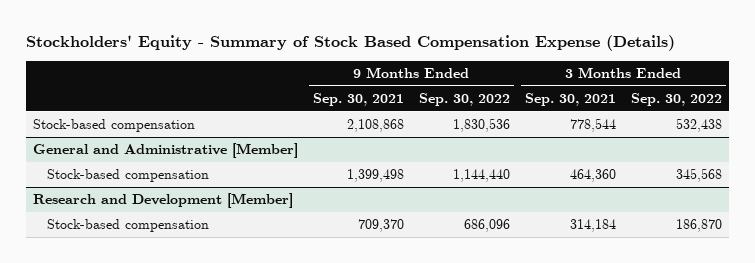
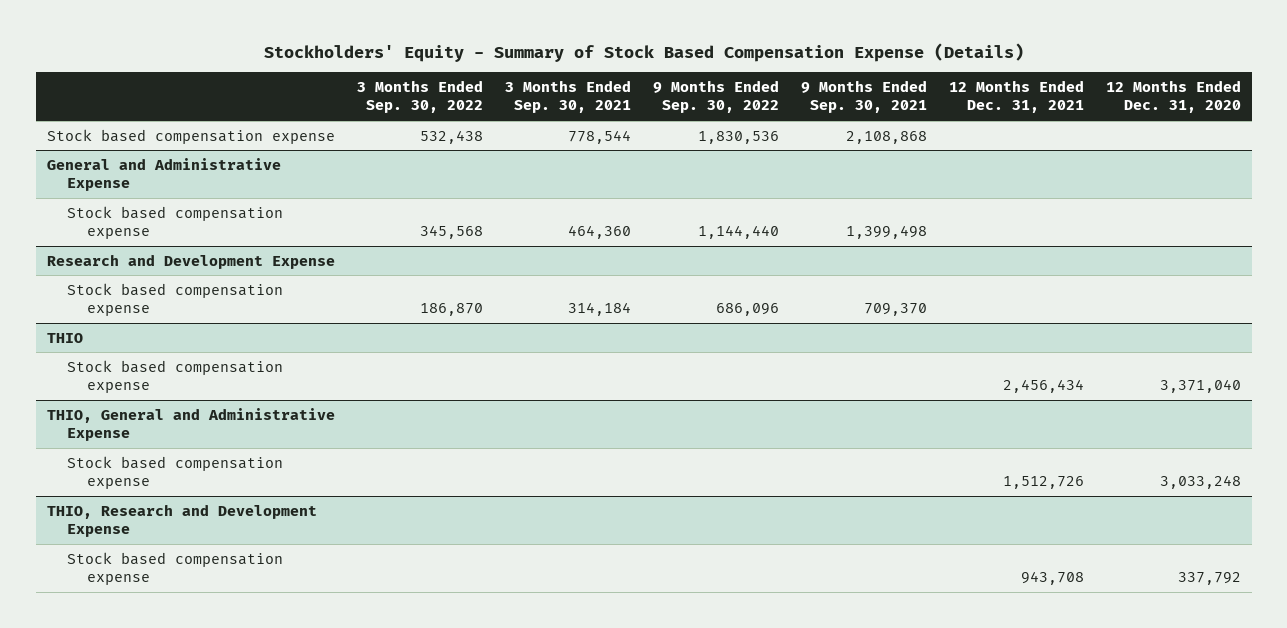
none -> [948,79,1084,114] 12 Months Ended Dec. 31, 2021
none -> [1105,79,1241,114] 12 Months Ended Dec. 31, 2020
[33,119,196,133] Stock-based compensation -> [46,128,335,144] Stock based compensation expense
[33,143,299,159] General and Administrative [Member] -> [46,157,281,192] General and Administrative Expense
[47,169,210,183] Stock-based compensation -> [66,205,283,240] Stock based compensation expense
[33,193,294,209] Research and Development [Member] -> [46,253,335,269] Research and Development Expense
[47,219,210,233] Stock-based compensation -> [66,282,283,317] Stock based compensation expense
none -> [46,332,83,343] THIO
none -> [66,359,283,394] Stock based compensation expense
none -> [46,407,335,442] THIO, General and Administrative Expense
none -> [66,455,283,490] Stock based compensation expense
none -> [46,503,317,538] THIO, Research and Development Expense
none -> [66,551,283,586] Stock based compensation expense

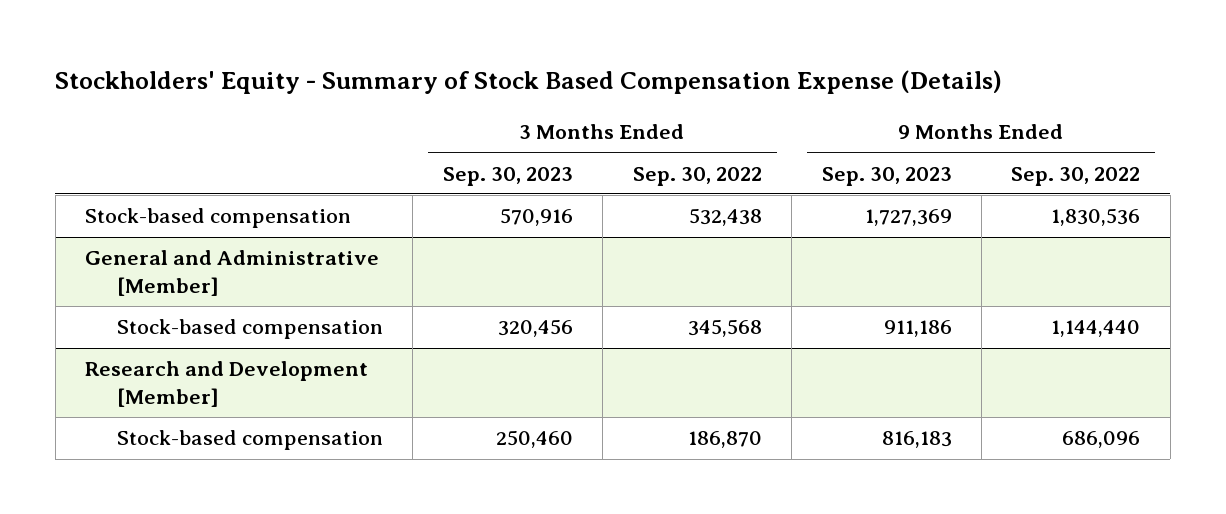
[504,79,631,114] 3 Months Ended Sep. 30, 2021 -> none
[800,79,927,114] 9 Months Ended Sep. 30, 2021 -> none
[948,79,1084,114] 12 Months Ended Dec. 31, 2021 -> none
[1105,79,1241,114] 12 Months Ended Dec. 31, 2020 -> none
none -> [442,166,573,186] Sep. 30, 2023
none -> [821,166,952,186] Sep. 30, 2023
[46,332,83,343] THIO -> none
[66,359,283,394] Stock based compensation expense -> none
[46,407,335,442] THIO, General and Administrative Expense -> none
[66,455,283,490] Stock based compensation expense -> none
[46,503,317,538] THIO, Research and Development Expense -> none
[66,551,283,586] Stock based compensation expense -> none
[46,128,335,144] Stock based compensation expense -> [85,208,352,229] Stock-based compensation
[46,157,281,192] General and Administrative Expense -> [85,250,380,297] General and Administrative [Member]
[66,205,283,240] Stock based compensation expense -> [116,319,383,340] Stock-based compensation
[46,253,335,269] Research and Development Expense -> [85,361,369,408] Research and Development [Member]
[66,282,283,317] Stock based compensation expense -> [116,430,383,451] Stock-based compensation

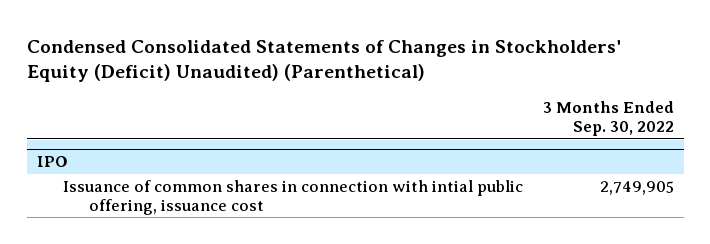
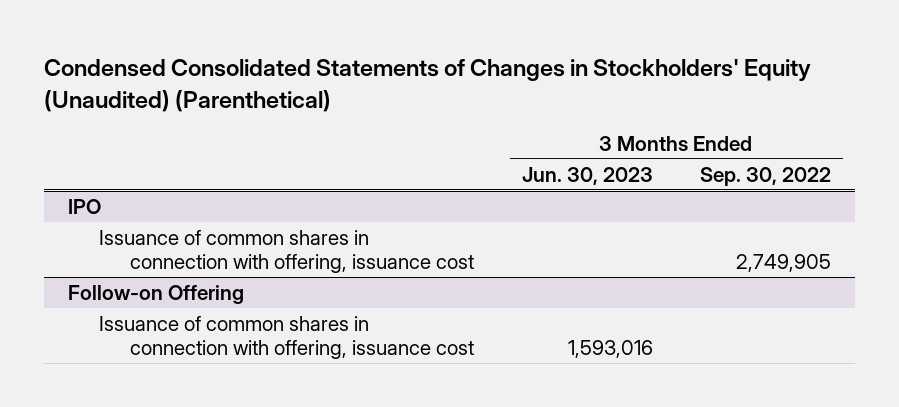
[26,39,621,83] Condensed Consolidated Statements of Changes in Stockholders' Equity (Deficit) Unaudited) (Parenthetical) -> [44,58,812,112] Condensed Consolidated Statements of Changes in Stockholders' Equity (Unaudited) (Parenthetical)
none -> [521,166,653,185] Jun. 30, 2023
[62,179,523,216] Issuance of common shares in connection with intial public offering, issuance cost -> [99,229,475,273] Issuance of common shares in connection with offering, issuance cost
none -> [67,284,244,304] Follow-on Offering
none -> [99,315,475,359] Issuance of common shares in connection with offering, issuance cost

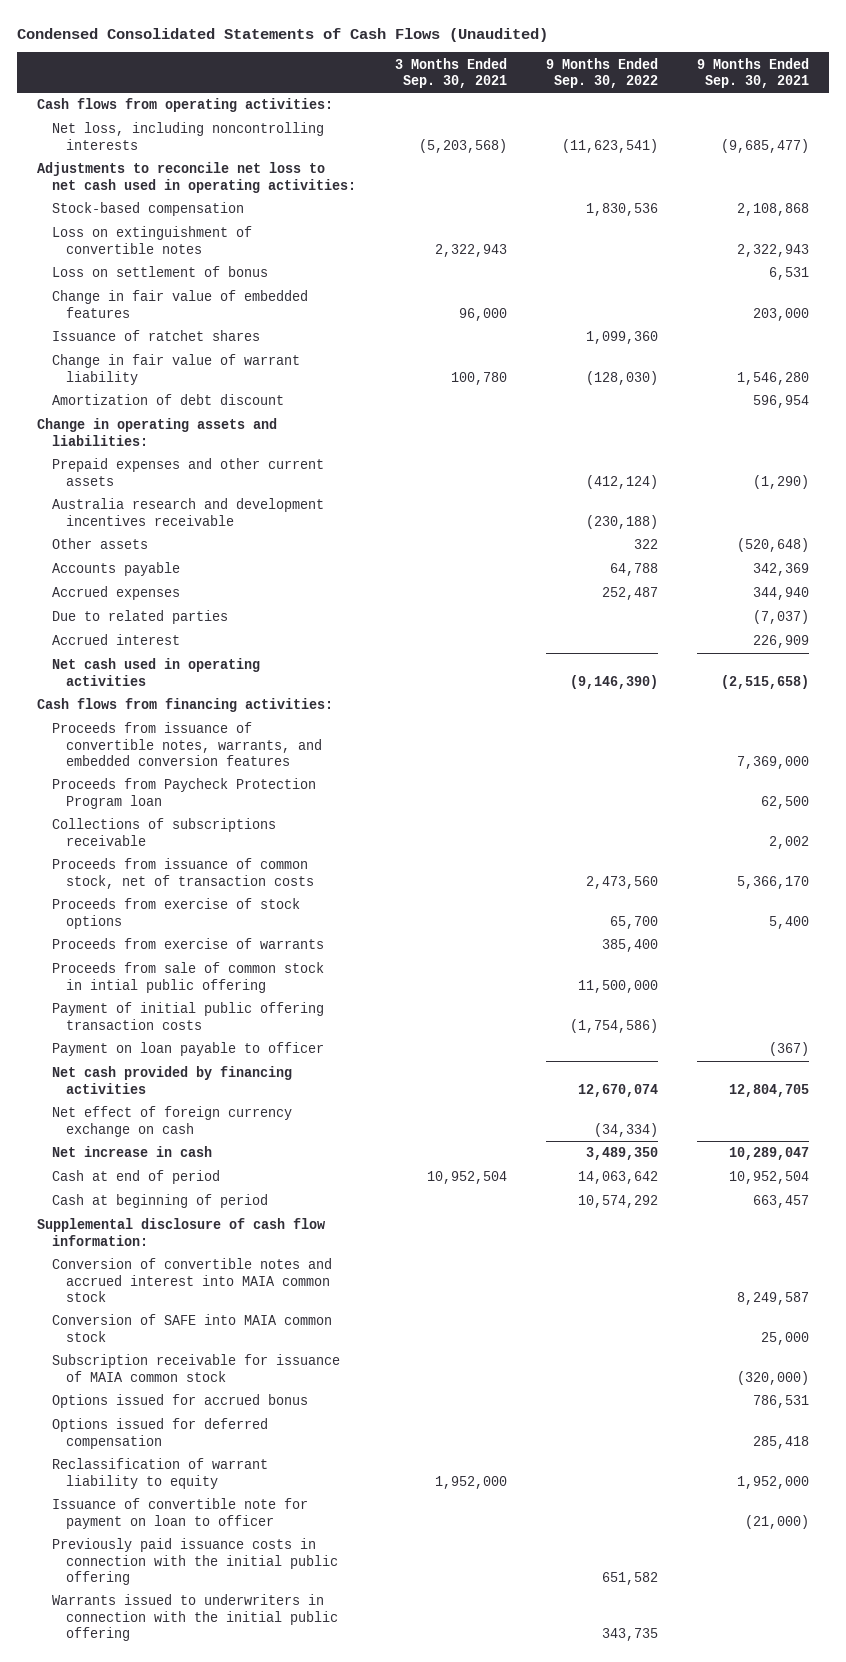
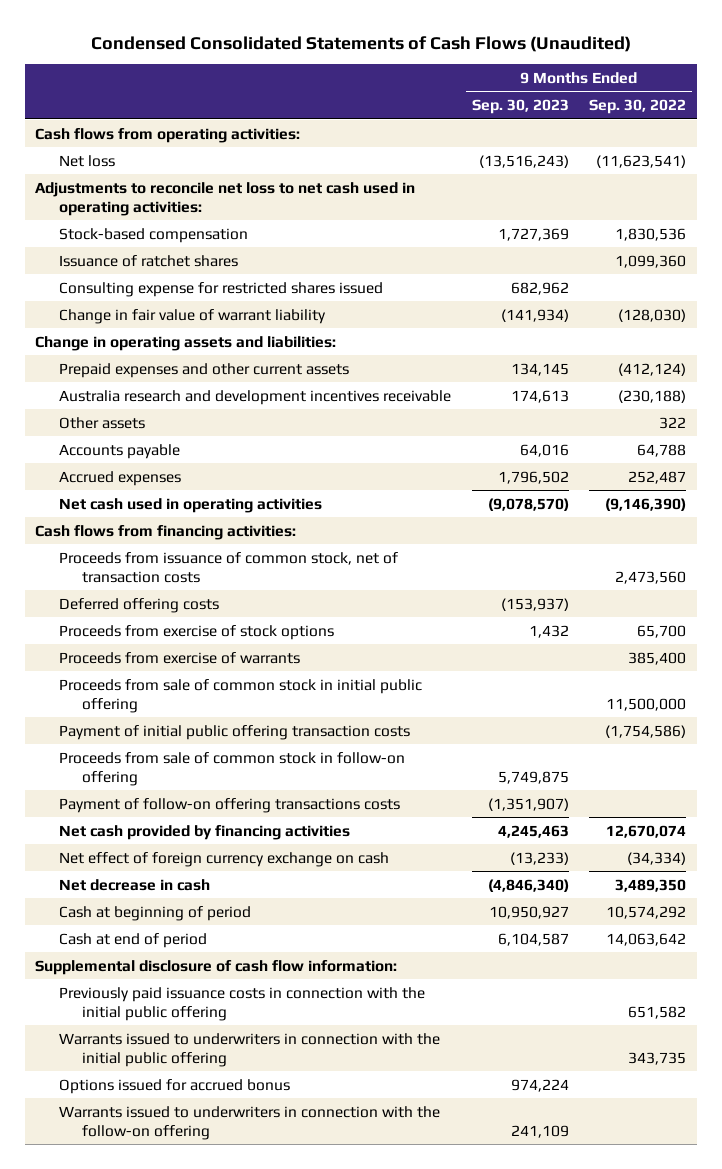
[394,57,507,89] 3 Months Ended Sep. 30, 2021 -> none
[697,57,810,89] 9 Months Ended Sep. 30, 2021 -> none
none -> [471,99,569,115] Sep. 30, 2023
[51,122,324,150] Net loss, including noncontrolling interests -> [58,154,115,167] Net loss
[51,226,252,254] Loss on extinguishment of convertible notes -> none
[51,266,268,278] Loss on settlement of bonus -> none
[51,290,308,318] Change in fair value of embedded features -> none
none -> [58,281,383,297] Consulting expense for restricted shares issued
[51,394,284,406] Amortization of debt discount -> none
[51,610,228,625] Due to related parties -> none
[51,634,180,646] Accrued interest -> none
[51,722,323,767] Proceeds from issuance of convertible notes, warrants, and embedded conversion features -> none
[51,778,316,809] Proceeds from Paycheck Protection Program loan -> none
[51,818,276,846] Collections of subscriptions receivable -> none
none -> [58,597,219,613] Deferred offering costs
[51,962,324,993] Proceeds from sale of common stock in intial public offering -> [58,678,422,713] Proceeds from sale of common stock in initial public offering
[51,1042,324,1057] Payment on loan payable to officer -> none
none -> [58,751,405,786] Proceeds from sale of common stock in follow-on offering
none -> [58,797,400,813] Payment of follow-on offering transactions costs
[51,1146,212,1158] Net increase in cash -> [58,878,210,891] Net decrease in cash
[51,1170,220,1185] Cash at end of period -> [58,932,207,948] Cash at end of period
[51,1258,332,1303] Conversion of convertible notes and accrued interest into MAIA common stock -> none
[51,1314,332,1342] Conversion of SAFE into MAIA common stock -> none
[51,1354,340,1382] Subscription receivable for issuance of MAIA common stock -> none
[51,1418,268,1449] Options issued for deferred compensation -> none
[51,1458,268,1489] Reclassification of warrant liability to equity -> none
[51,1498,308,1529] Issuance of convertible note for payment on loan to officer -> none
[51,1394,308,1409] Options issued for accrued bonus -> [58,1078,290,1094] Options issued for accrued bonus
none -> [58,1105,440,1140] Warrants issued to underwriters in connection with the follow-on offering

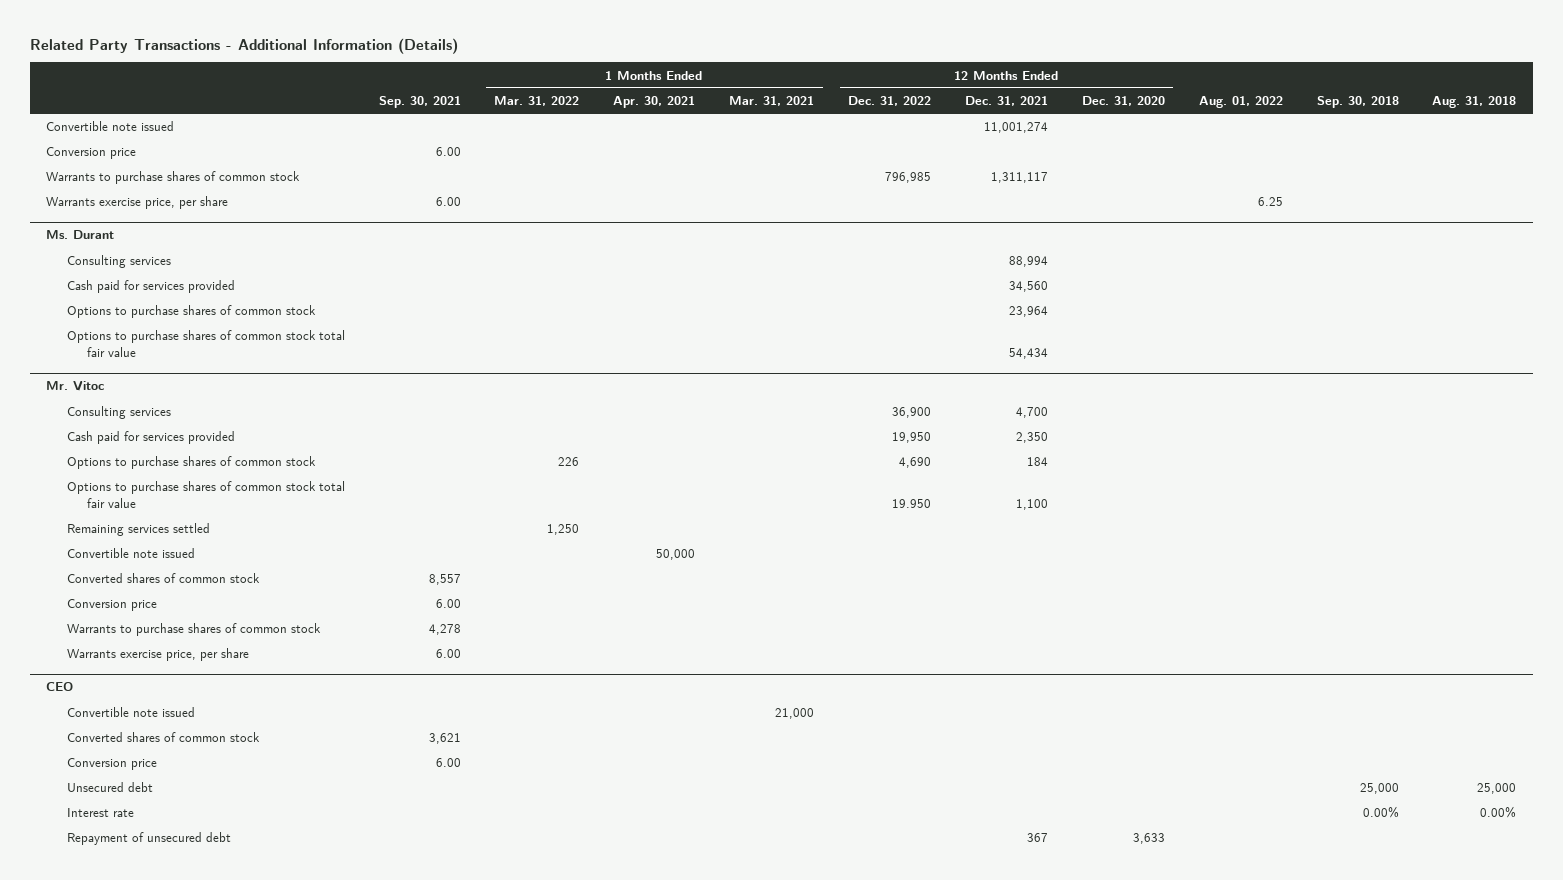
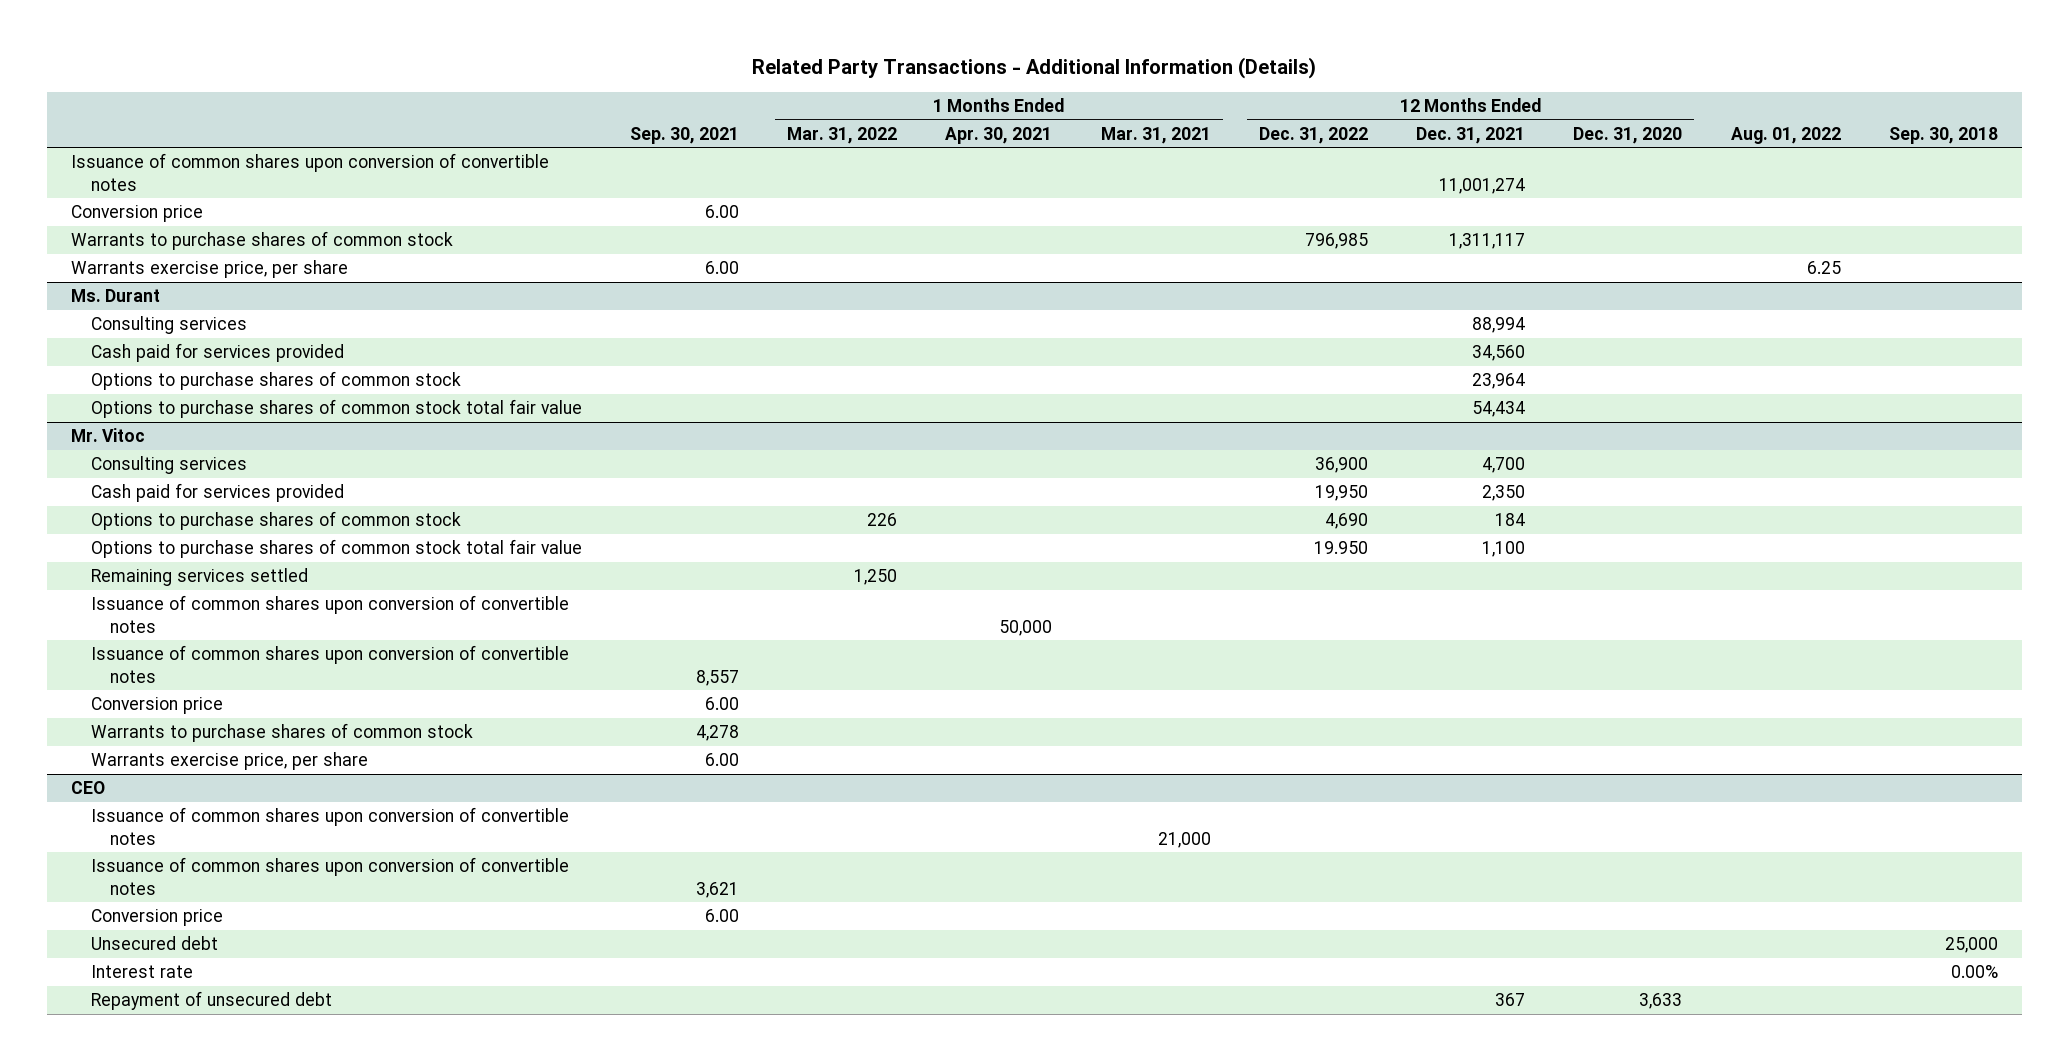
[1432,96,1517,109] Aug. 31, 2018 -> none
[46,121,175,132] Convertible note issued -> [71,153,550,191] Issuance of common shares upon conversion of convertible notes
[66,548,195,559] Convertible note issued -> [90,595,569,633] Issuance of common shares upon conversion of convertible notes
[66,573,260,584] Converted shares of common stock -> [90,645,569,683] Issuance of common shares upon conversion of convertible notes
[66,707,195,718] Convertible note issued -> [90,807,569,845] Issuance of common shares upon conversion of convertible notes
[66,732,260,743] Converted shares of common stock -> [90,857,569,895] Issuance of common shares upon conversion of convertible notes

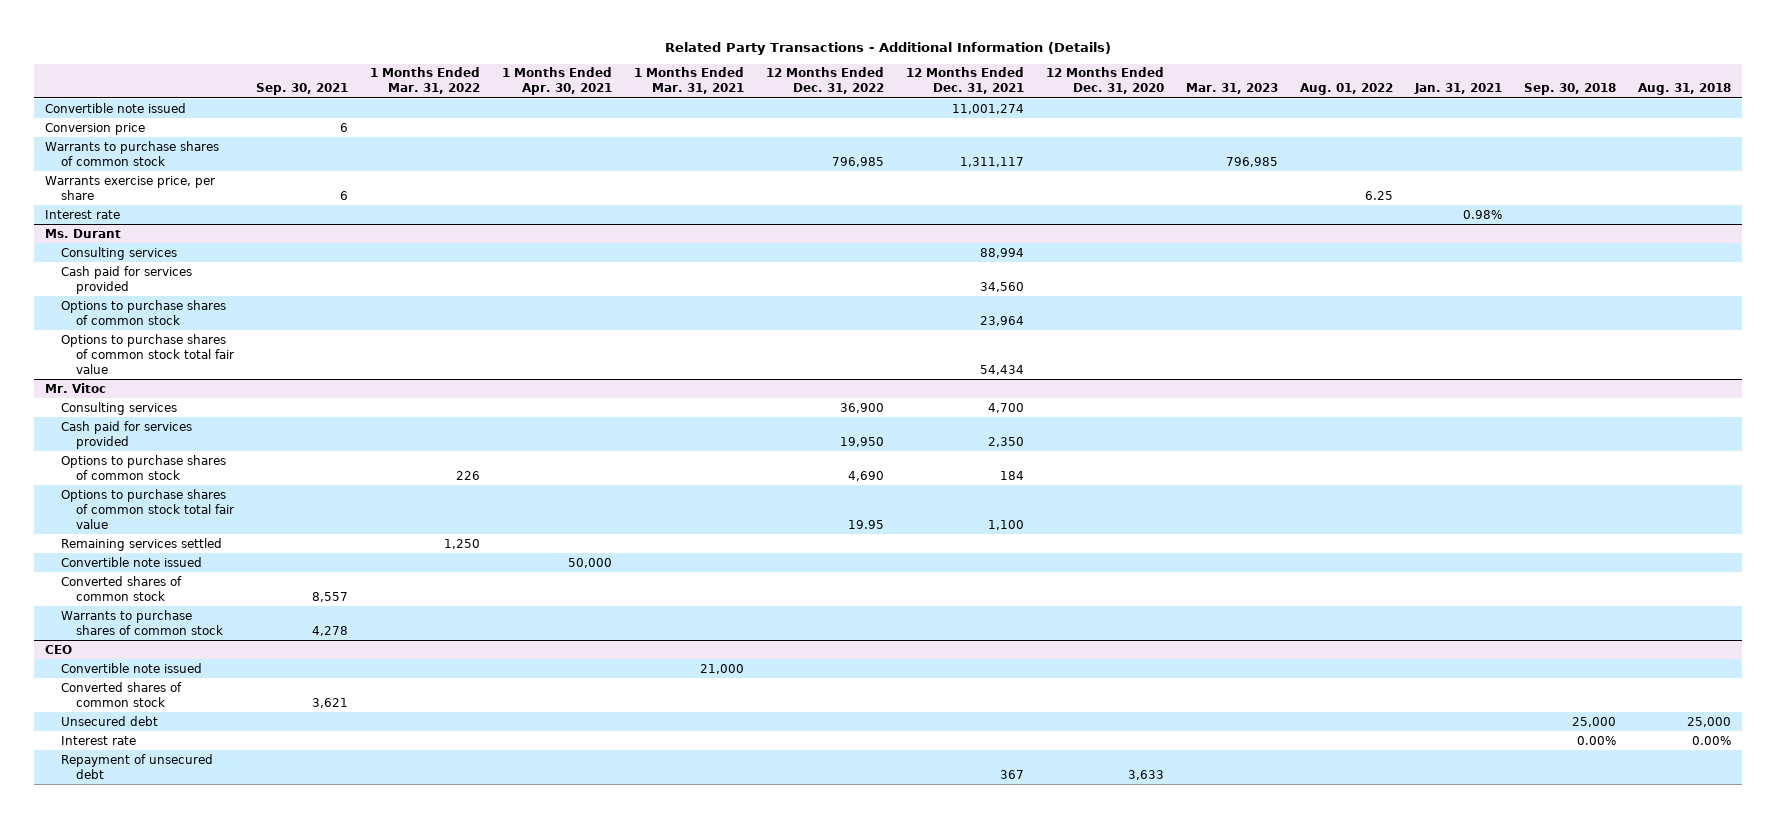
none -> [1185,83,1278,95] Mar. 31, 2023
none -> [1413,83,1502,95] Jan. 31, 2021
none -> [1637,83,1731,96] Aug. 31, 2018
[71,153,550,191] Issuance of common shares upon conversion of convertible notes -> [45,102,187,113] Convertible note issued
[704,205,739,219] 6.00 -> [339,122,348,132] 6
[704,261,739,275] 6.00 -> [339,190,348,200] 6
none -> [45,209,121,219] Interest rate
[1313,541,1368,555] 19.950 -> [847,519,884,529] 19.95
[90,697,223,715] Conversion price -> none
[90,595,569,633] Issuance of common shares upon conversion of convertible notes -> [60,556,202,567] Convertible note issued
[90,645,569,683] Issuance of common shares upon conversion of convertible notes -> [60,575,182,601] Converted shares of common stock
[90,752,368,771] Warrants exercise price, per share -> none
[90,909,223,927] Conversion price -> none
[90,807,569,845] Issuance of common shares upon conversion of convertible notes -> [60,662,202,673] Convertible note issued
[90,857,569,895] Issuance of common shares upon conversion of convertible notes -> [60,681,182,707] Converted shares of common stock

